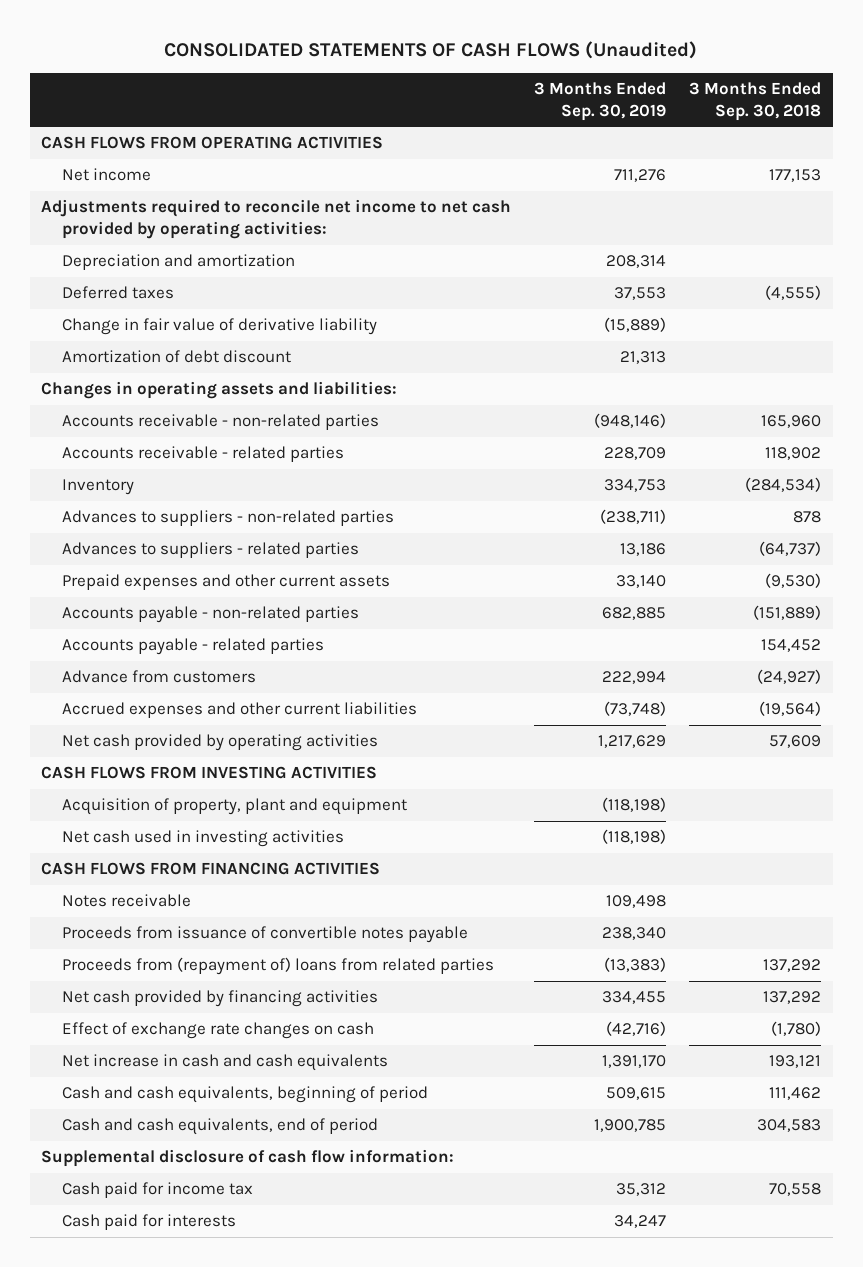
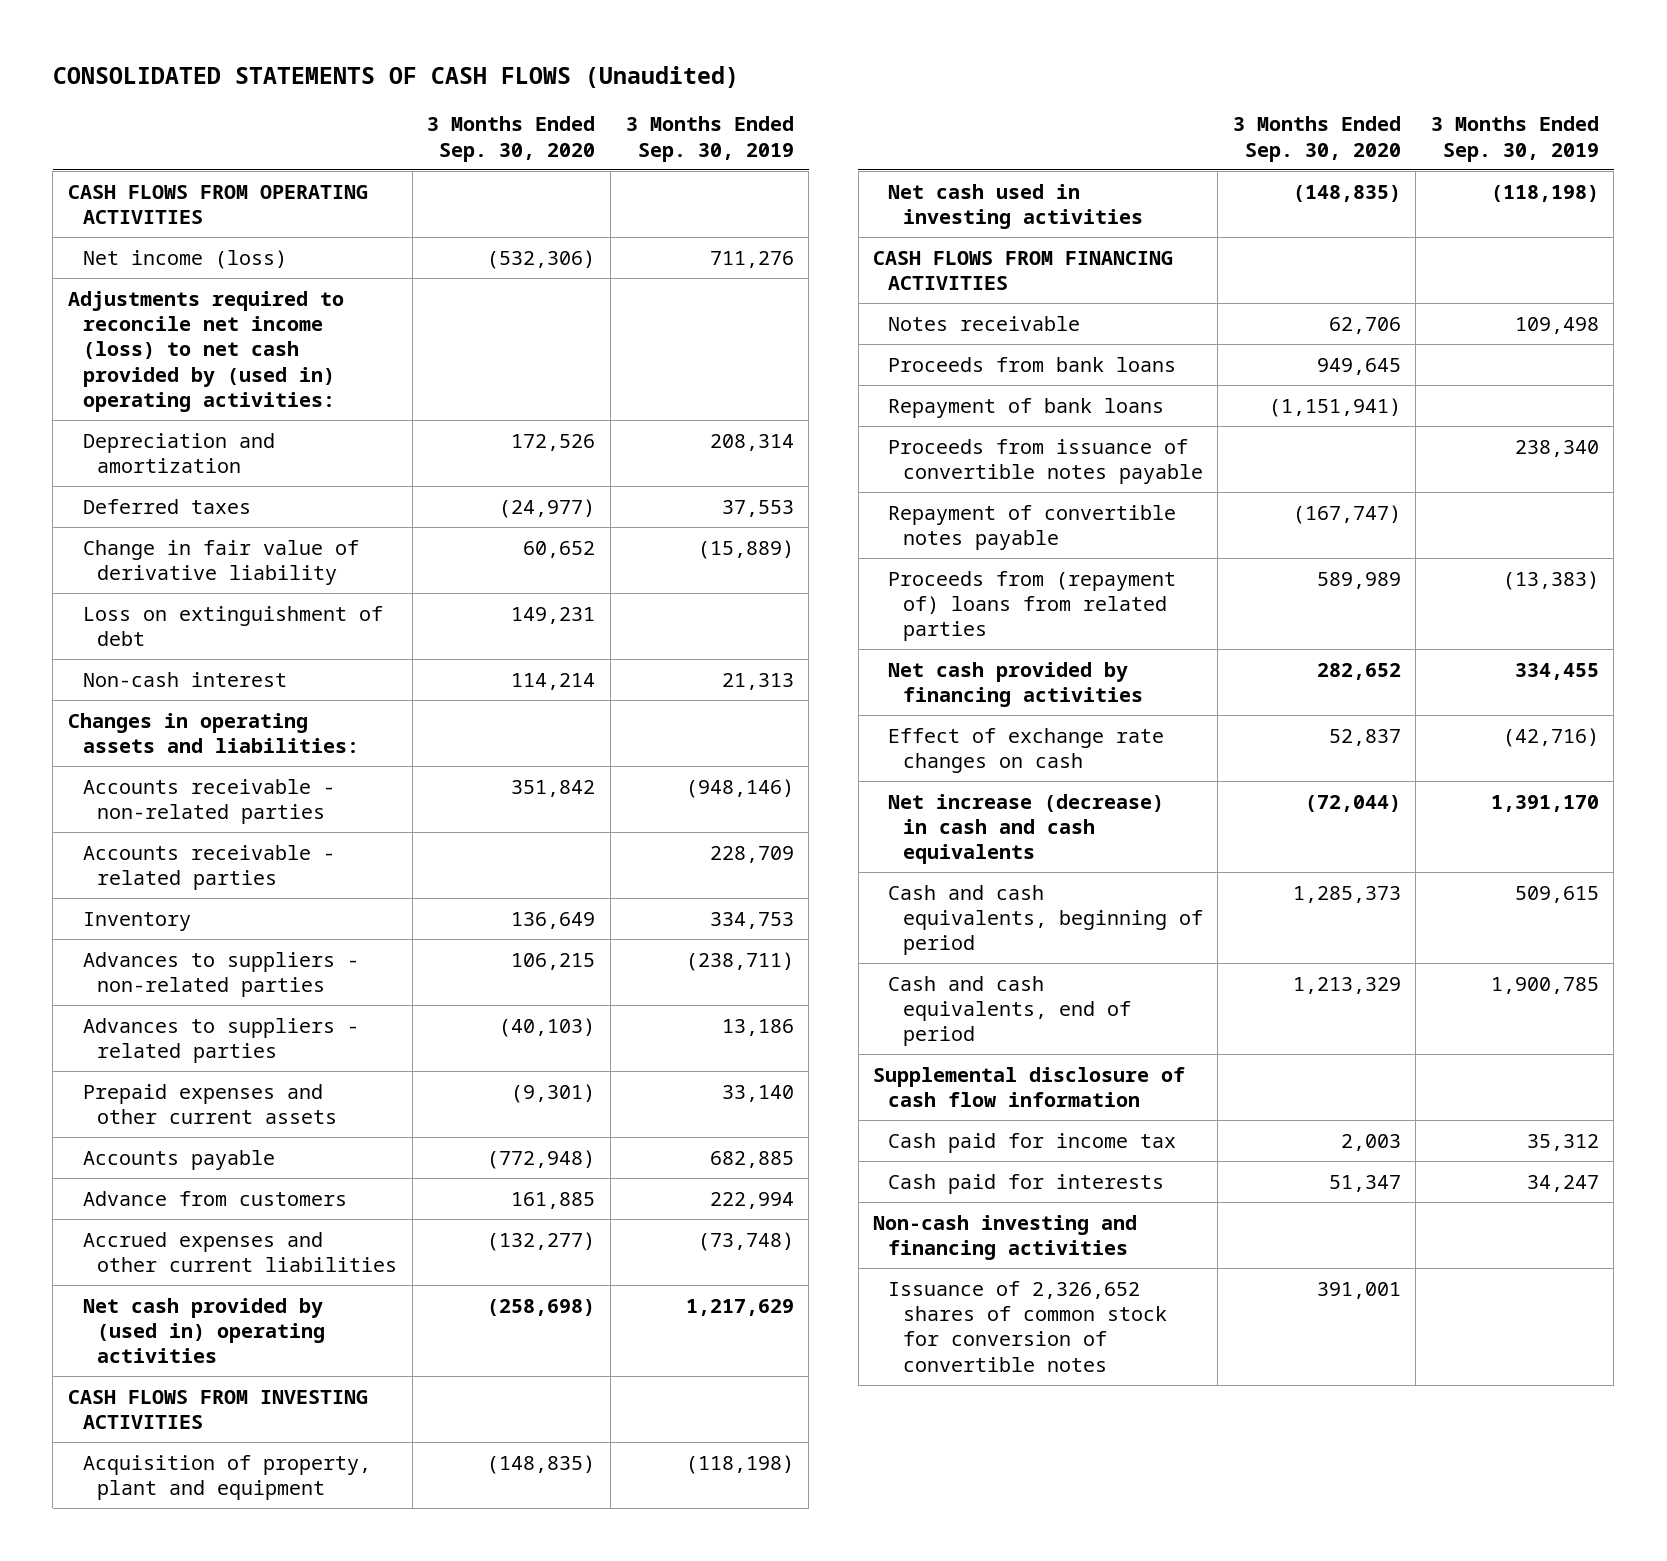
[689,82,822,121] 3 Months Ended Sep. 30, 2018 -> none
none -> [427,116,596,162] 3 Months Ended Sep. 30, 2020
[62,168,152,182] Net income -> [82,249,287,269] Net income (loss)
[41,199,512,239] Adjustments required to reconcile net income to net cash provided by operating activities: -> [68,290,345,412] Adjustments required to reconcile net income (loss) to net cash provided by (used in) operating activities:
none -> [82,605,383,646] Loss on extinguishment of debt
[62,350,292,364] Amortization of debt discount -> [82,671,287,687] Non-cash interest
[62,638,325,656] Accounts payable - related parties -> none
[62,606,360,624] Accounts payable - non-related parties -> [82,1149,275,1170] Accounts payable
[62,734,379,752] Net cash provided by operating activities -> [82,1297,326,1364] Net cash provided by (used in) operating activities
none -> [888,356,1177,372] Proceeds from bank loans
none -> [888,397,1165,418] Repayment of bank loans
none -> [888,504,1177,550] Repayment of convertible notes payable
[62,1054,389,1072] Net increase in cash and cash equivalents -> [888,793,1165,865] Net increase (decrease) in cash and cash equivalents
[41,1149,455,1168] Supplemental disclosure of cash flow information: -> [873,1066,1186,1107] Supplemental disclosure of cash flow information
none -> [873,1214,1138,1260] Non-cash investing and financing activities
none -> [888,1280,1167,1372] Issuance of 2,326,652 shares of common stock for conversion of convertible notes

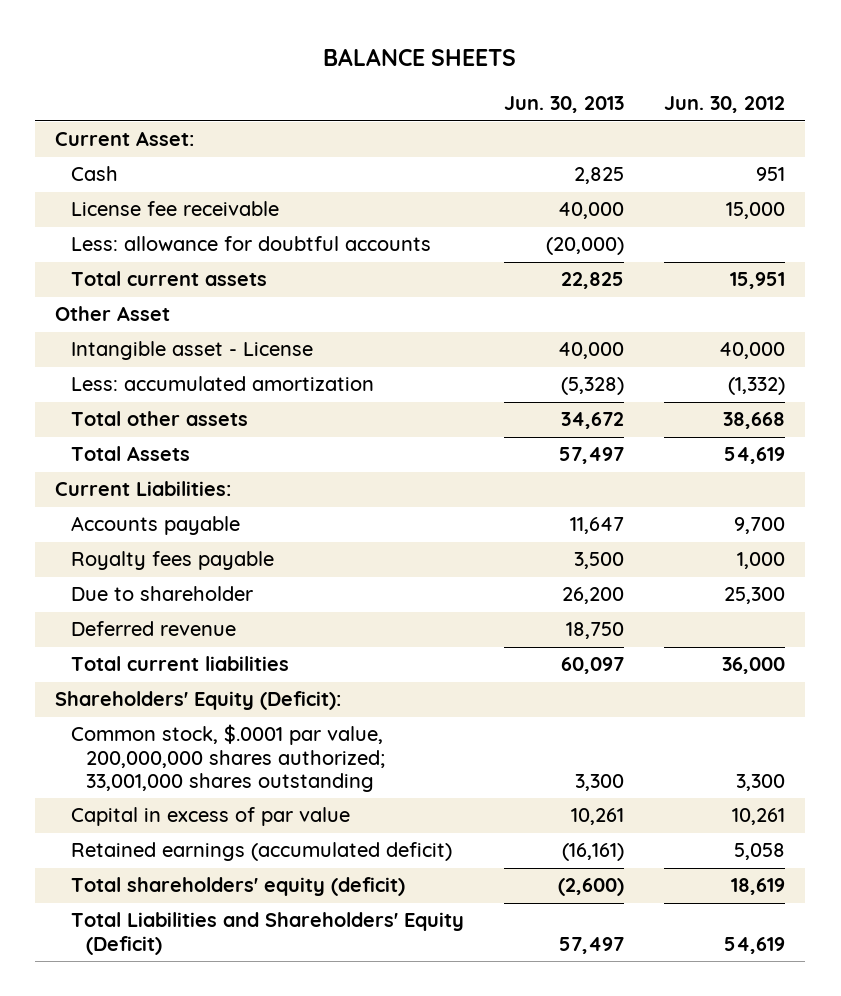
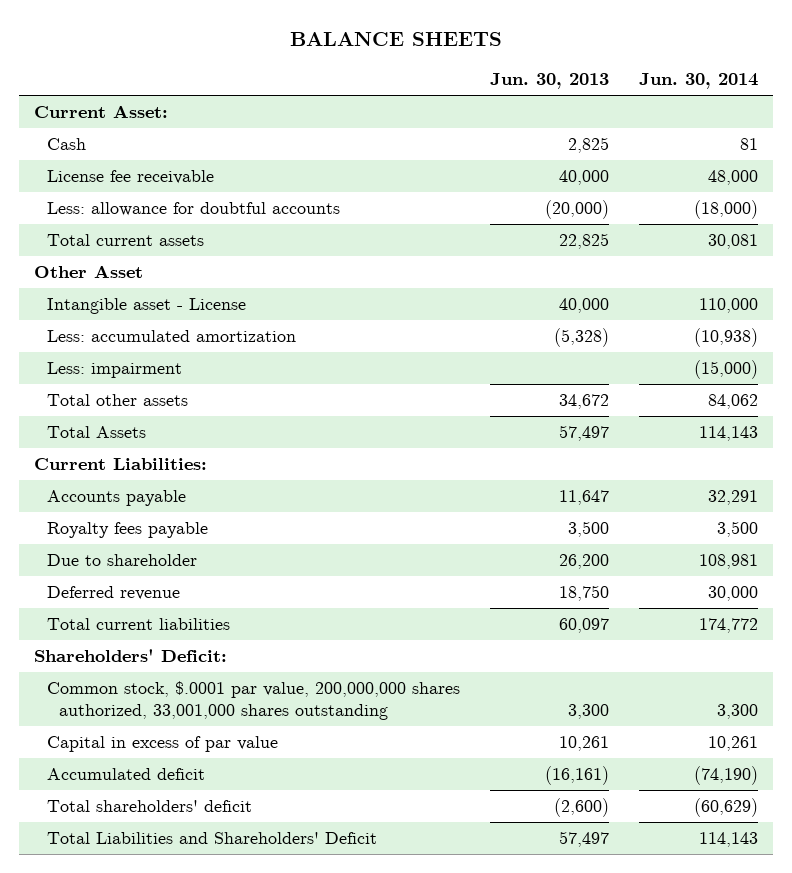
[664,96,786,114] Jun. 30, 2012 -> none
none -> [638,73,758,90] Jun. 30, 2014
none -> [46,362,182,379] Less: impairment
[55,691,342,711] Shareholders' Equity (Deficit): -> [33,649,227,663] Shareholders' Deficit:
[70,724,385,793] Common stock, $.0001 par value, 200,000,000 shares authorized; 33,001,000 shares outstanding -> [46,681,460,721] Common stock, $.0001 par value, 200,000,000 shares authorized, 33,001,000 shares outstanding
[70,842,452,862] Retained earnings (accumulated deficit) -> [46,768,205,781] Accumulated deficit
[70,877,405,897] Total shareholders' equity (deficit) -> [46,800,252,813] Total shareholders' deficit
[70,912,464,955] Total Liabilities and Shareholders' Equity (Deficit) -> [46,832,377,845] Total Liabilities and Shareholders' Deficit

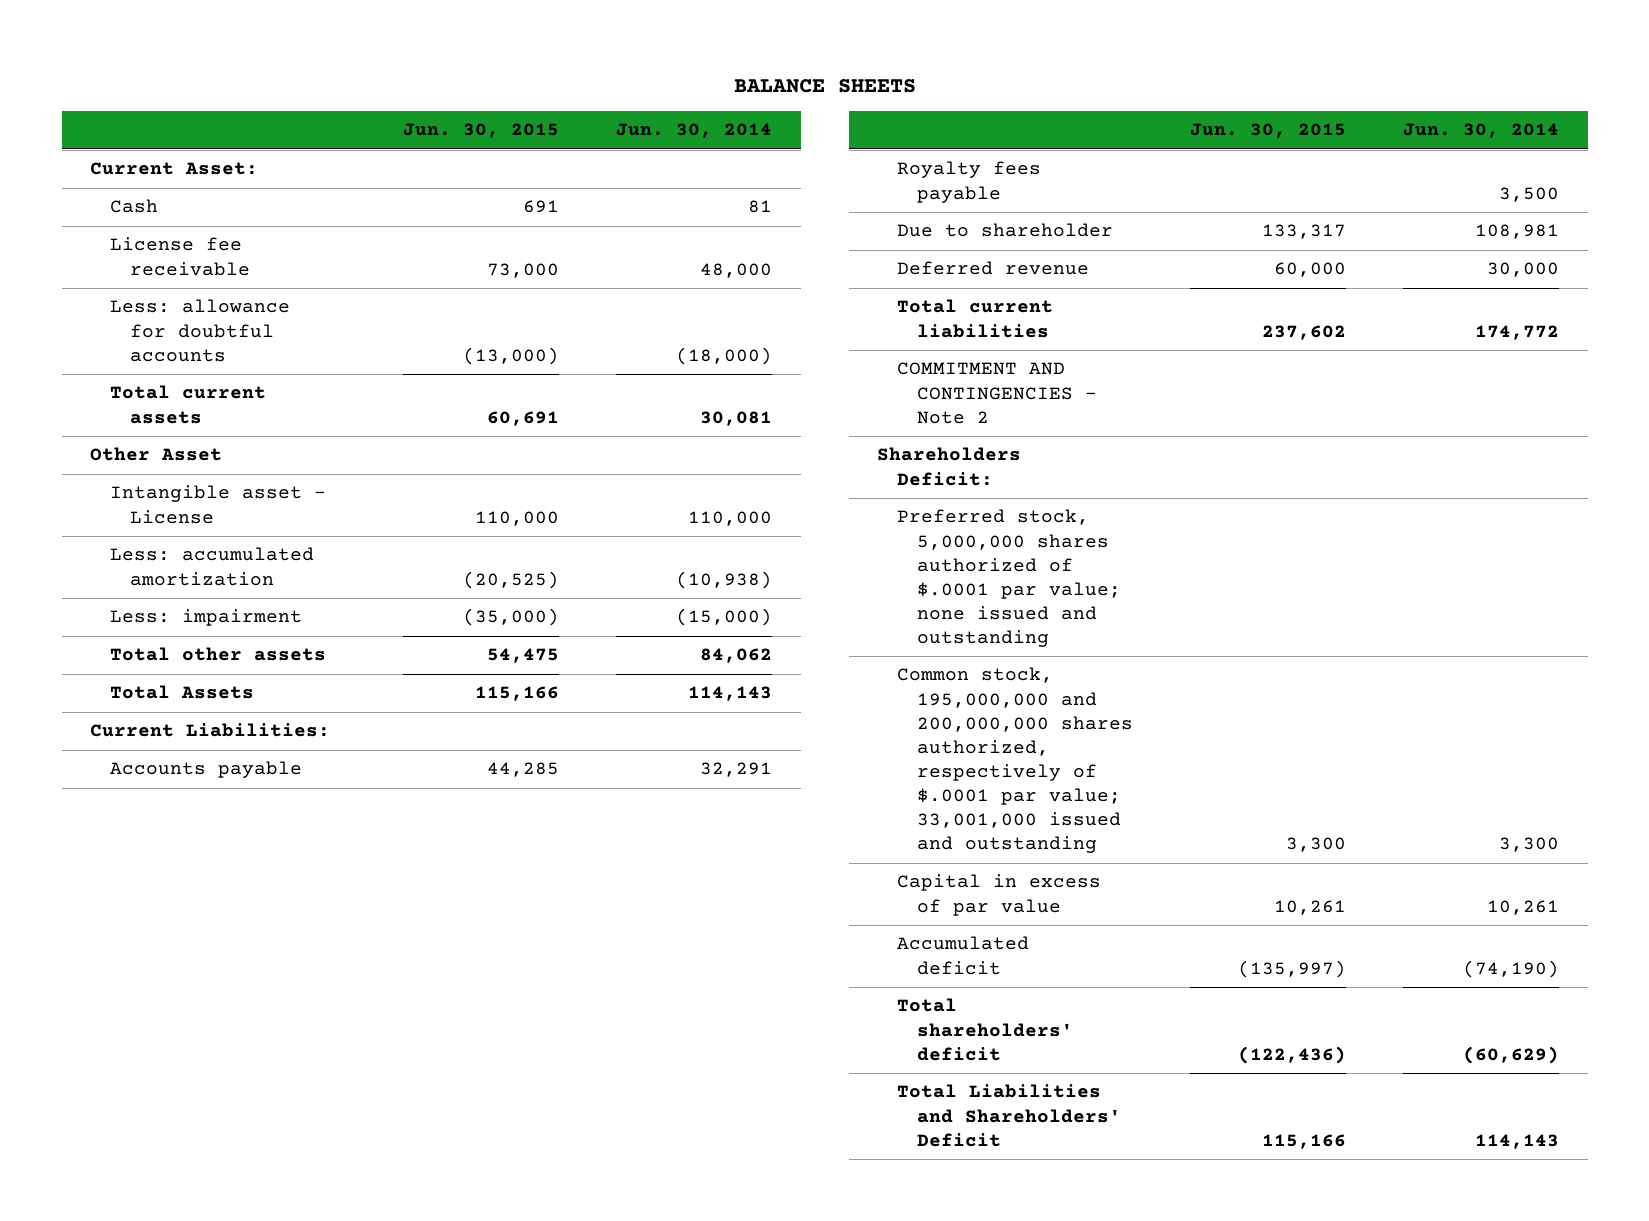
[489,73,609,90] Jun. 30, 2013 -> none
none -> [403,123,560,139] Jun. 30, 2015
none -> [897,362,1098,424] COMMITMENT AND CONTINGENCIES - Note 2
[33,649,227,663] Shareholders' Deficit: -> [877,447,1022,486] Shareholders Deficit:
none -> [897,509,1122,648] Preferred stock, 5,000,000 shares authorized of $.0001 par value; none issued and outstanding
[46,681,460,721] Common stock, $.0001 par value, 200,000,000 shares authorized, 33,001,000 shares outstanding -> [897,667,1134,854] Common stock, 195,000,000 and 200,000,000 shares authorized, respectively of $.0001 par value; 33,001,000 issued and outstanding

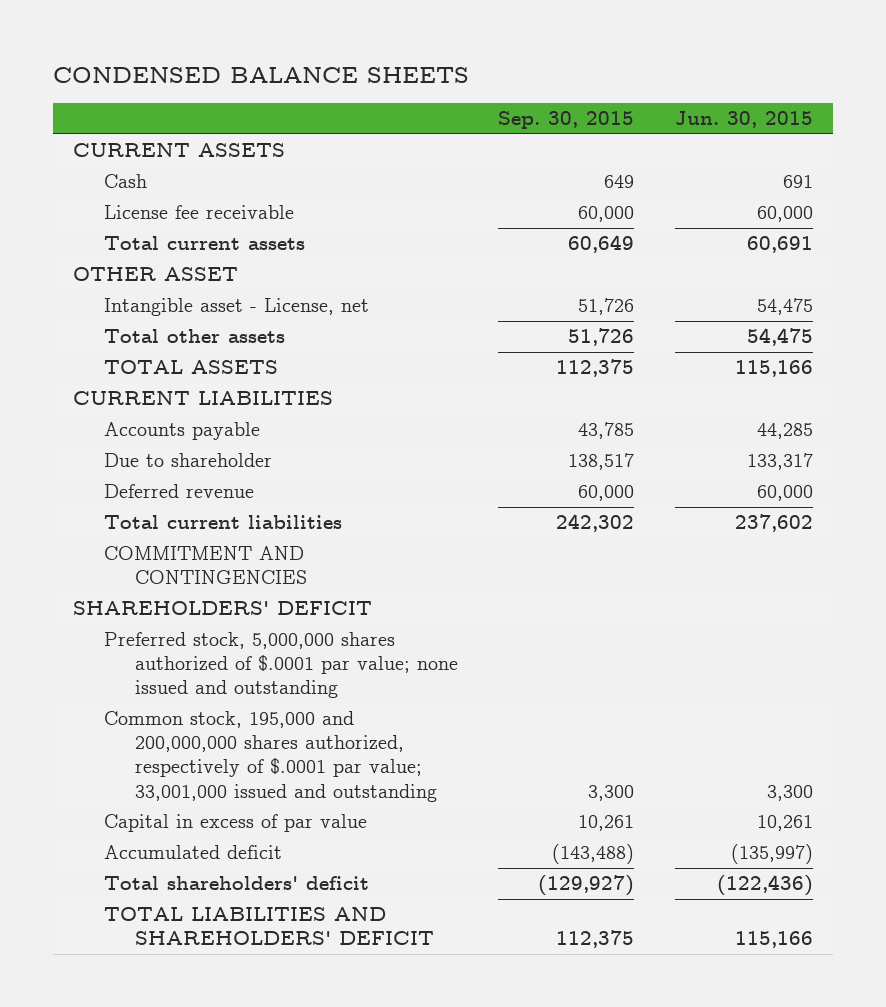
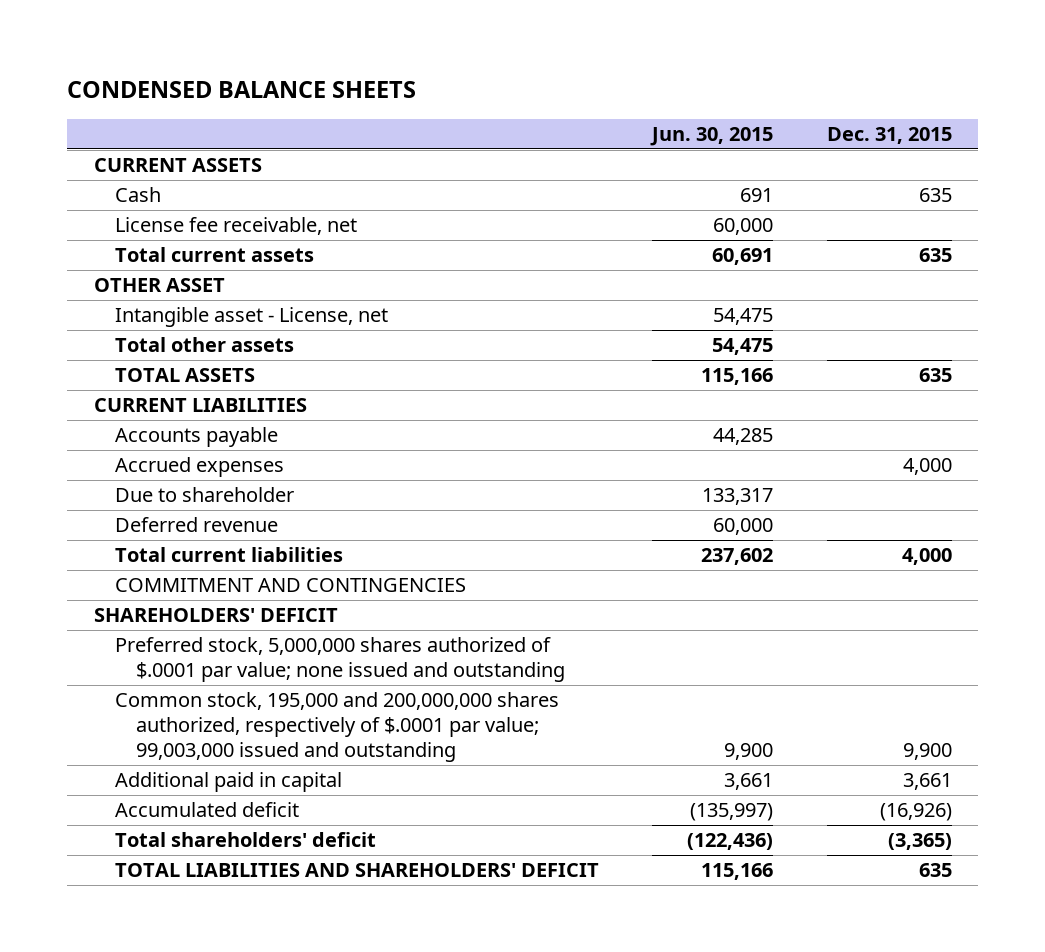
[498,111,635,130] Sep. 30, 2015 -> none
none -> [826,127,952,145] Dec. 31, 2015
[104,205,295,220] License fee receivable -> [114,217,357,236] License fee receivable, net
none -> [114,457,284,478] Accrued expenses
[104,711,437,802] Common stock, 195,000 and 200,000,000 shares authorized, respectively of $.0001 par value; 33,001,000 issued and outstanding -> [114,692,559,762] Common stock, 195,000 and 200,000,000 shares authorized, respectively of $.0001 par value; 99,003,000 issued and outstanding
[766,784,813,801] 3,300 -> [724,742,774,760] 9,900
[104,814,368,833] Capital in excess of par value -> [114,772,342,793] Additional paid in capital
[756,815,813,832] 10,261 -> [724,773,774,791] 3,661

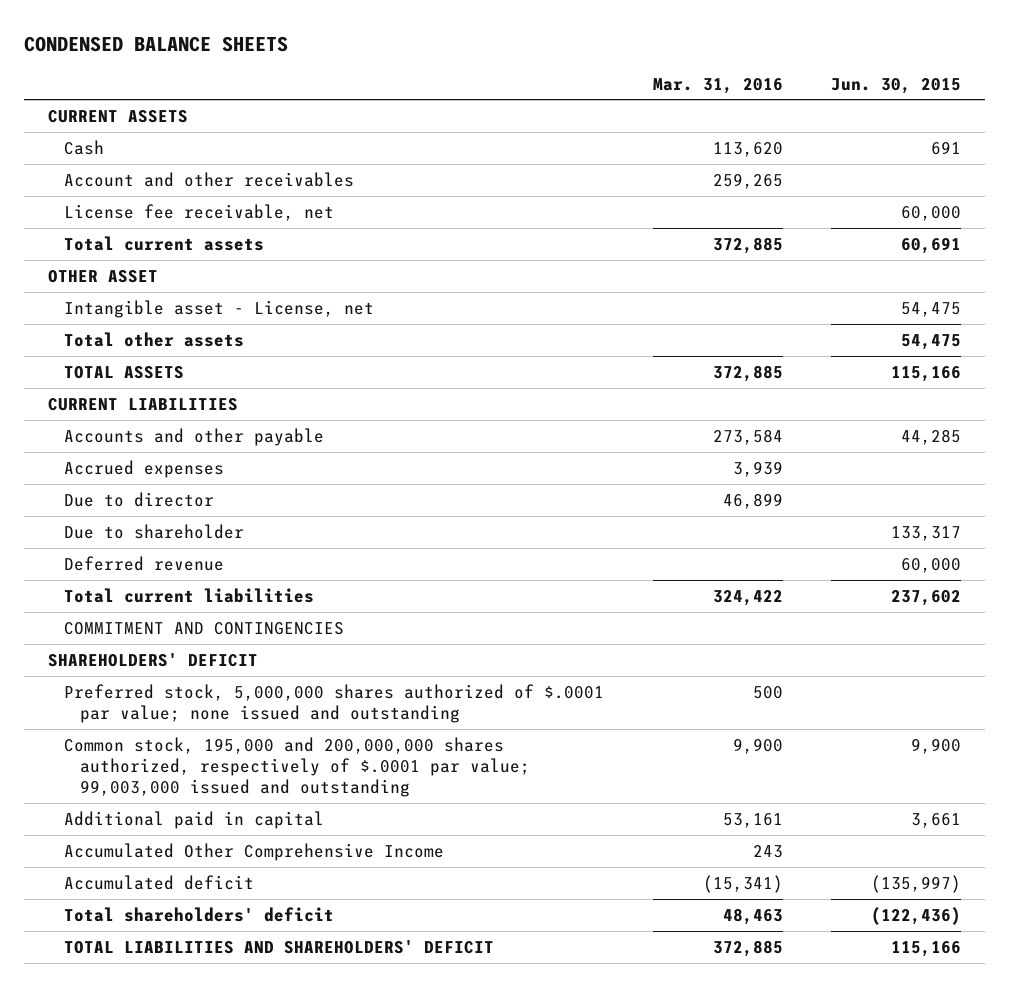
[826,127,952,145] Dec. 31, 2015 -> none
none -> [652,77,783,94] Mar. 31, 2016
none -> [64,171,355,187] Account and other receivables
[114,427,278,448] Accounts payable -> [64,427,325,446] Accounts and other payable
none -> [64,491,215,507] Due to director
none -> [64,842,445,861] Accumulated Other Comprehensive Income

